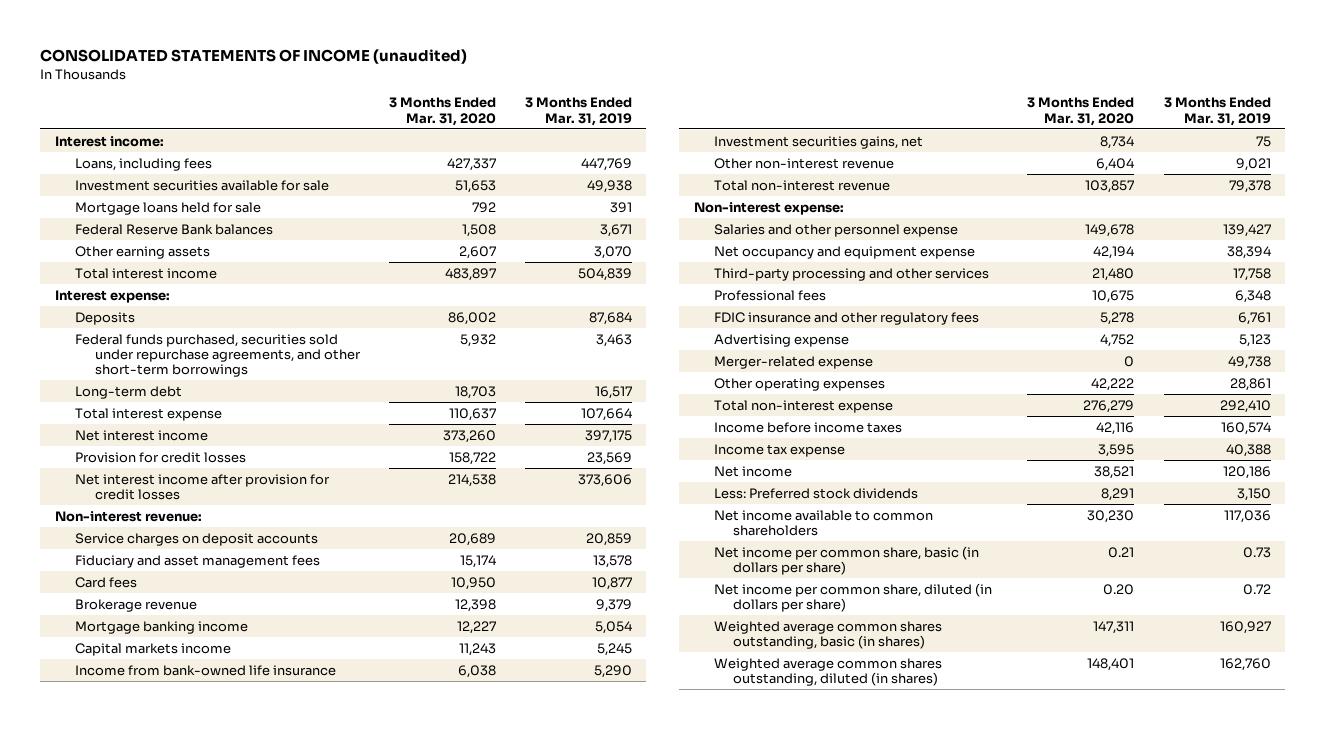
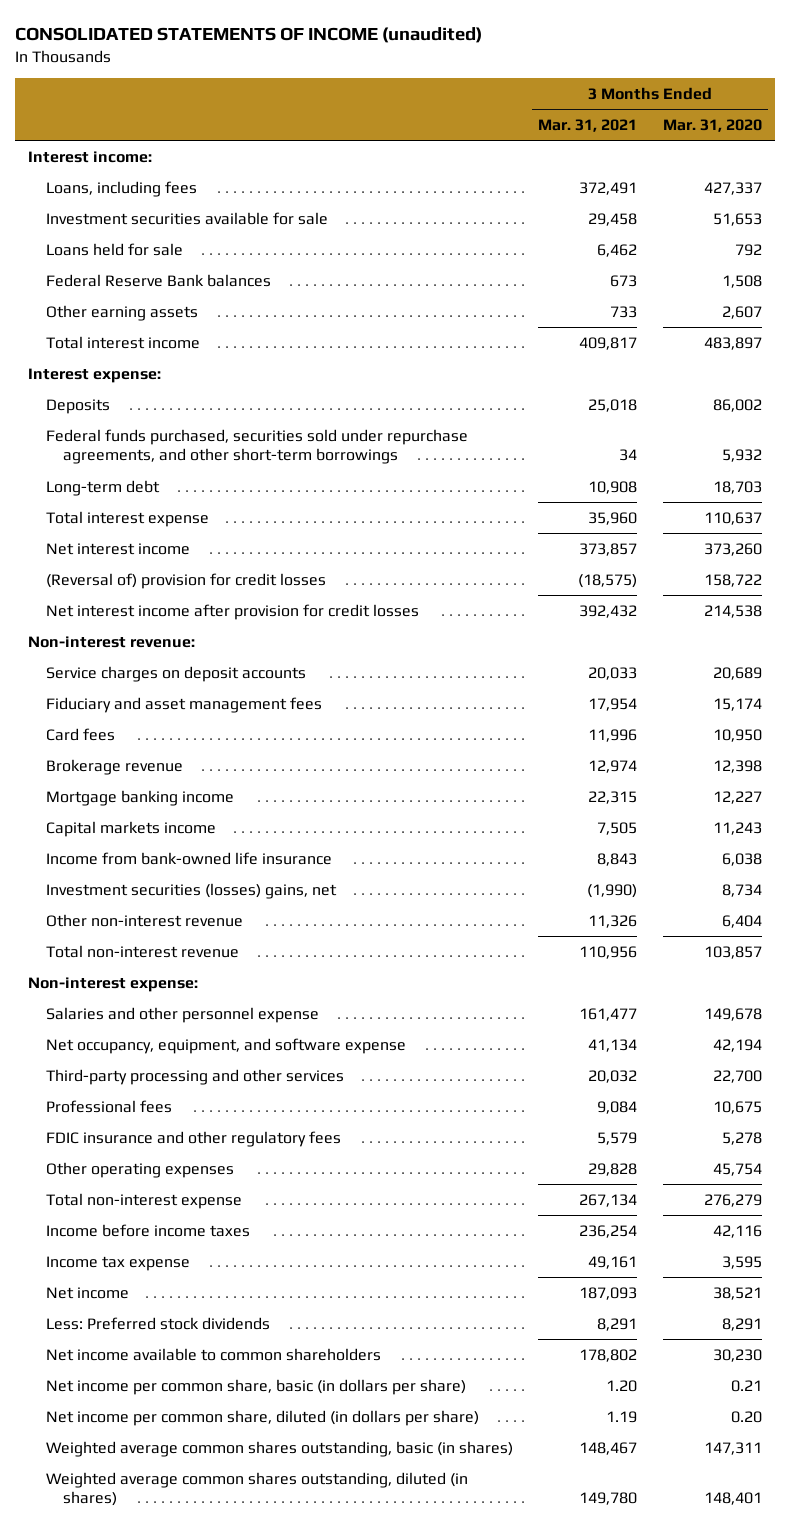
[524,97,632,126] 3 Months Ended Mar. 31, 2019 -> none
none -> [538,118,638,132] Mar. 31, 2021
[74,201,261,215] Mortgage loans held for sale -> [45,242,183,256] Loans held for sale
[74,451,246,463] Provision for credit losses -> [45,572,326,589] (Reversal of) provision for credit losses
[713,135,923,149] Investment securities gains, net -> [45,882,337,899] Investment securities (losses) gains, net
[713,245,975,259] Net occupancy and equipment expense -> [45,1037,406,1054] Net occupancy, equipment, and software expense
[1092,267,1135,281] 21,480 -> [713,1069,763,1083] 22,700
[713,333,849,347] Advertising expense -> none
[713,355,873,369] Merger-related expense -> none
[1091,377,1135,391] 42,222 -> [713,1162,763,1176] 45,754

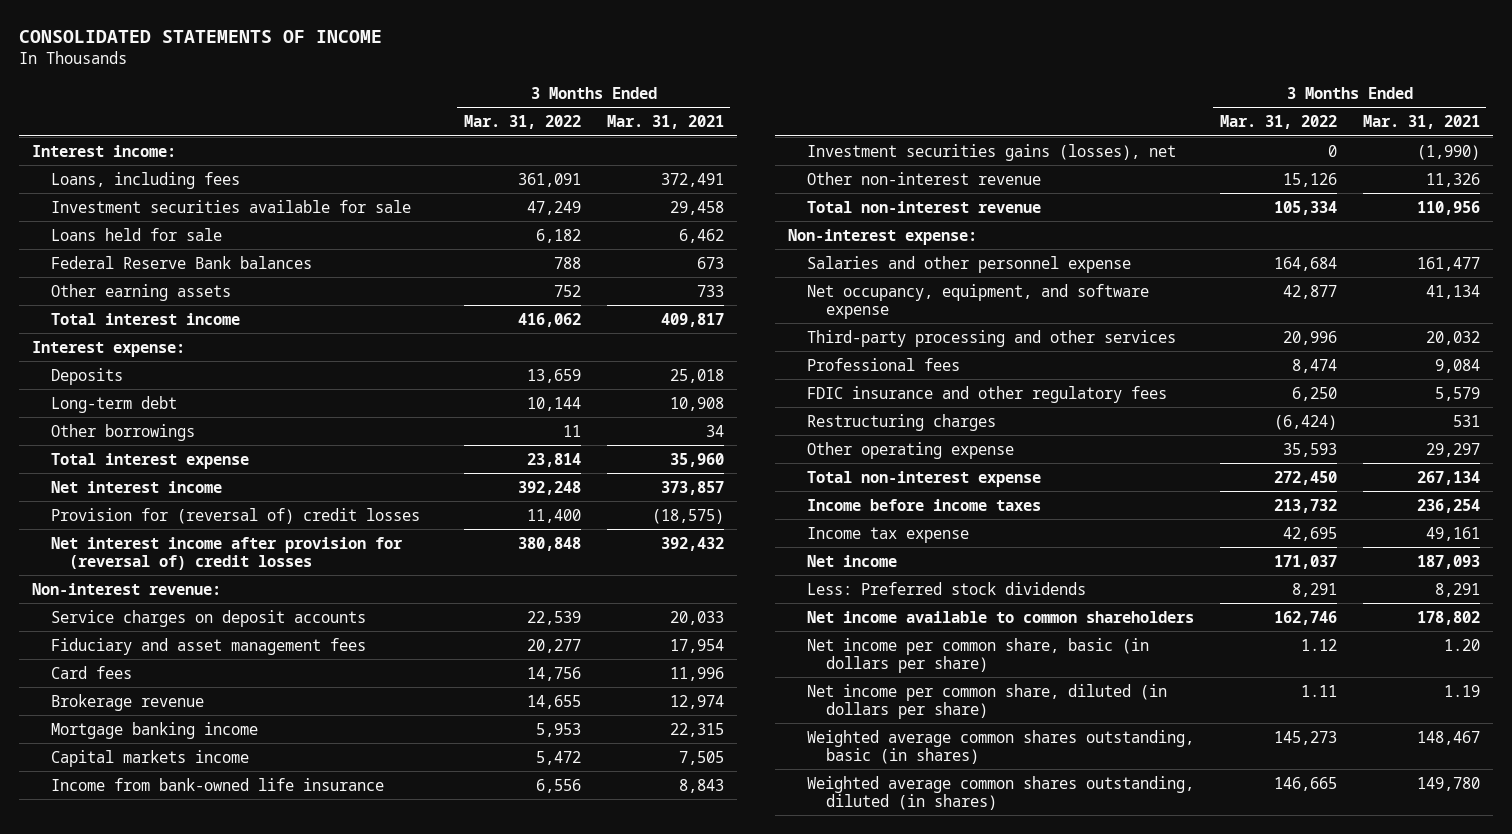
[15,27,483,44] CONSOLIDATED STATEMENTS OF INCOME (unaudited) -> [19,29,383,43] CONSOLIDATED STATEMENTS OF INCOME
[663,118,763,132] Mar. 31, 2020 -> none
none -> [463,115,581,130] Mar. 31, 2022
[45,428,468,465] Federal funds purchased, securities sold under repurchase agreements, and other short-term borrowings -> none
none -> [50,423,195,441] Other borrowings
[45,572,326,589] (Reversal of) provision for credit losses -> [50,507,420,524] Provision for (reversal of) credit losses
[45,603,419,620] Net interest income after provision for credit losses -> [50,536,403,570] Net interest income after provision for (reversal of) credit losses
[45,882,337,899] Investment securities (losses) gains, net -> [806,143,1176,161] Investment securities gains (losses), net
none -> [806,413,996,431] Restructuring charges
[45,1161,234,1178] Other operating expenses -> [806,441,1014,459] Other operating expense
[588,1162,638,1176] 29,828 -> [1425,442,1480,457] 29,297

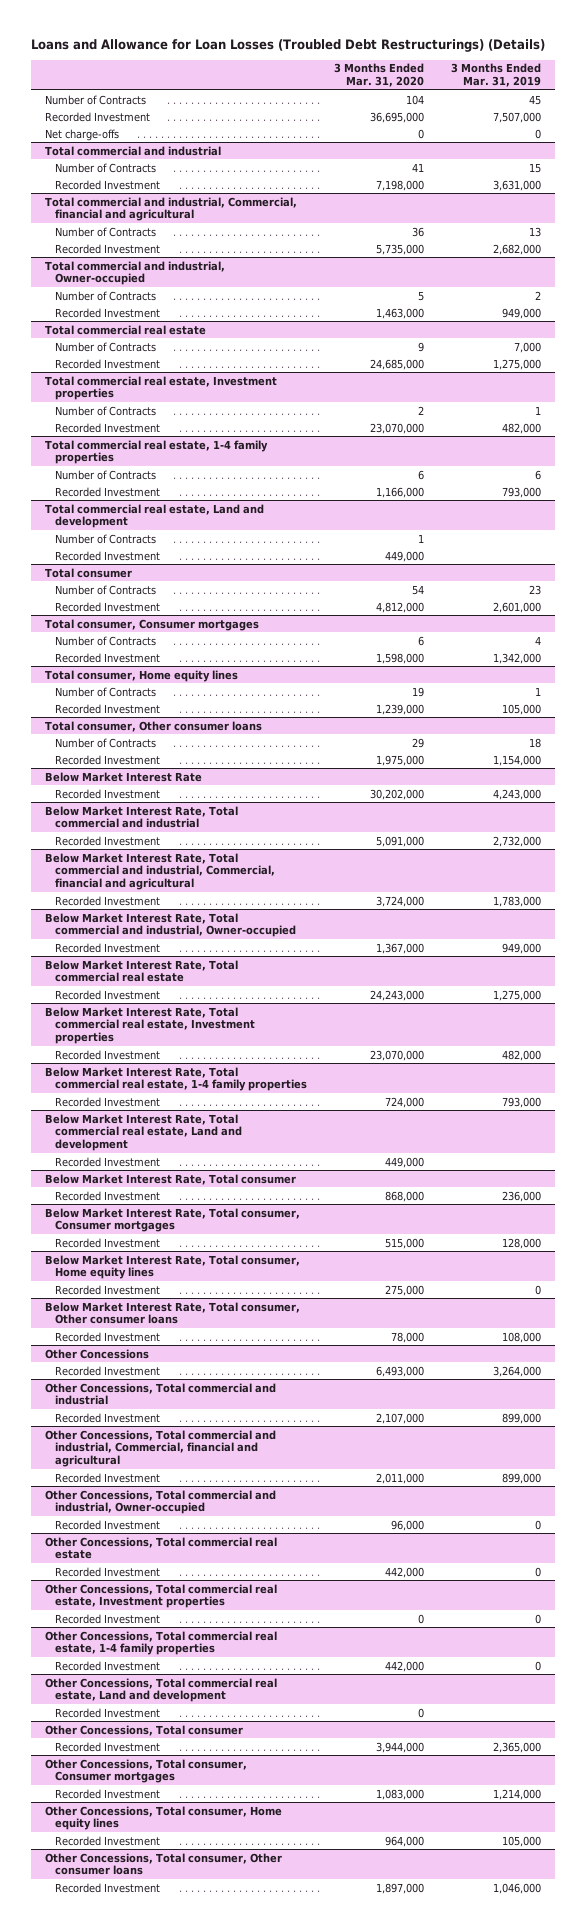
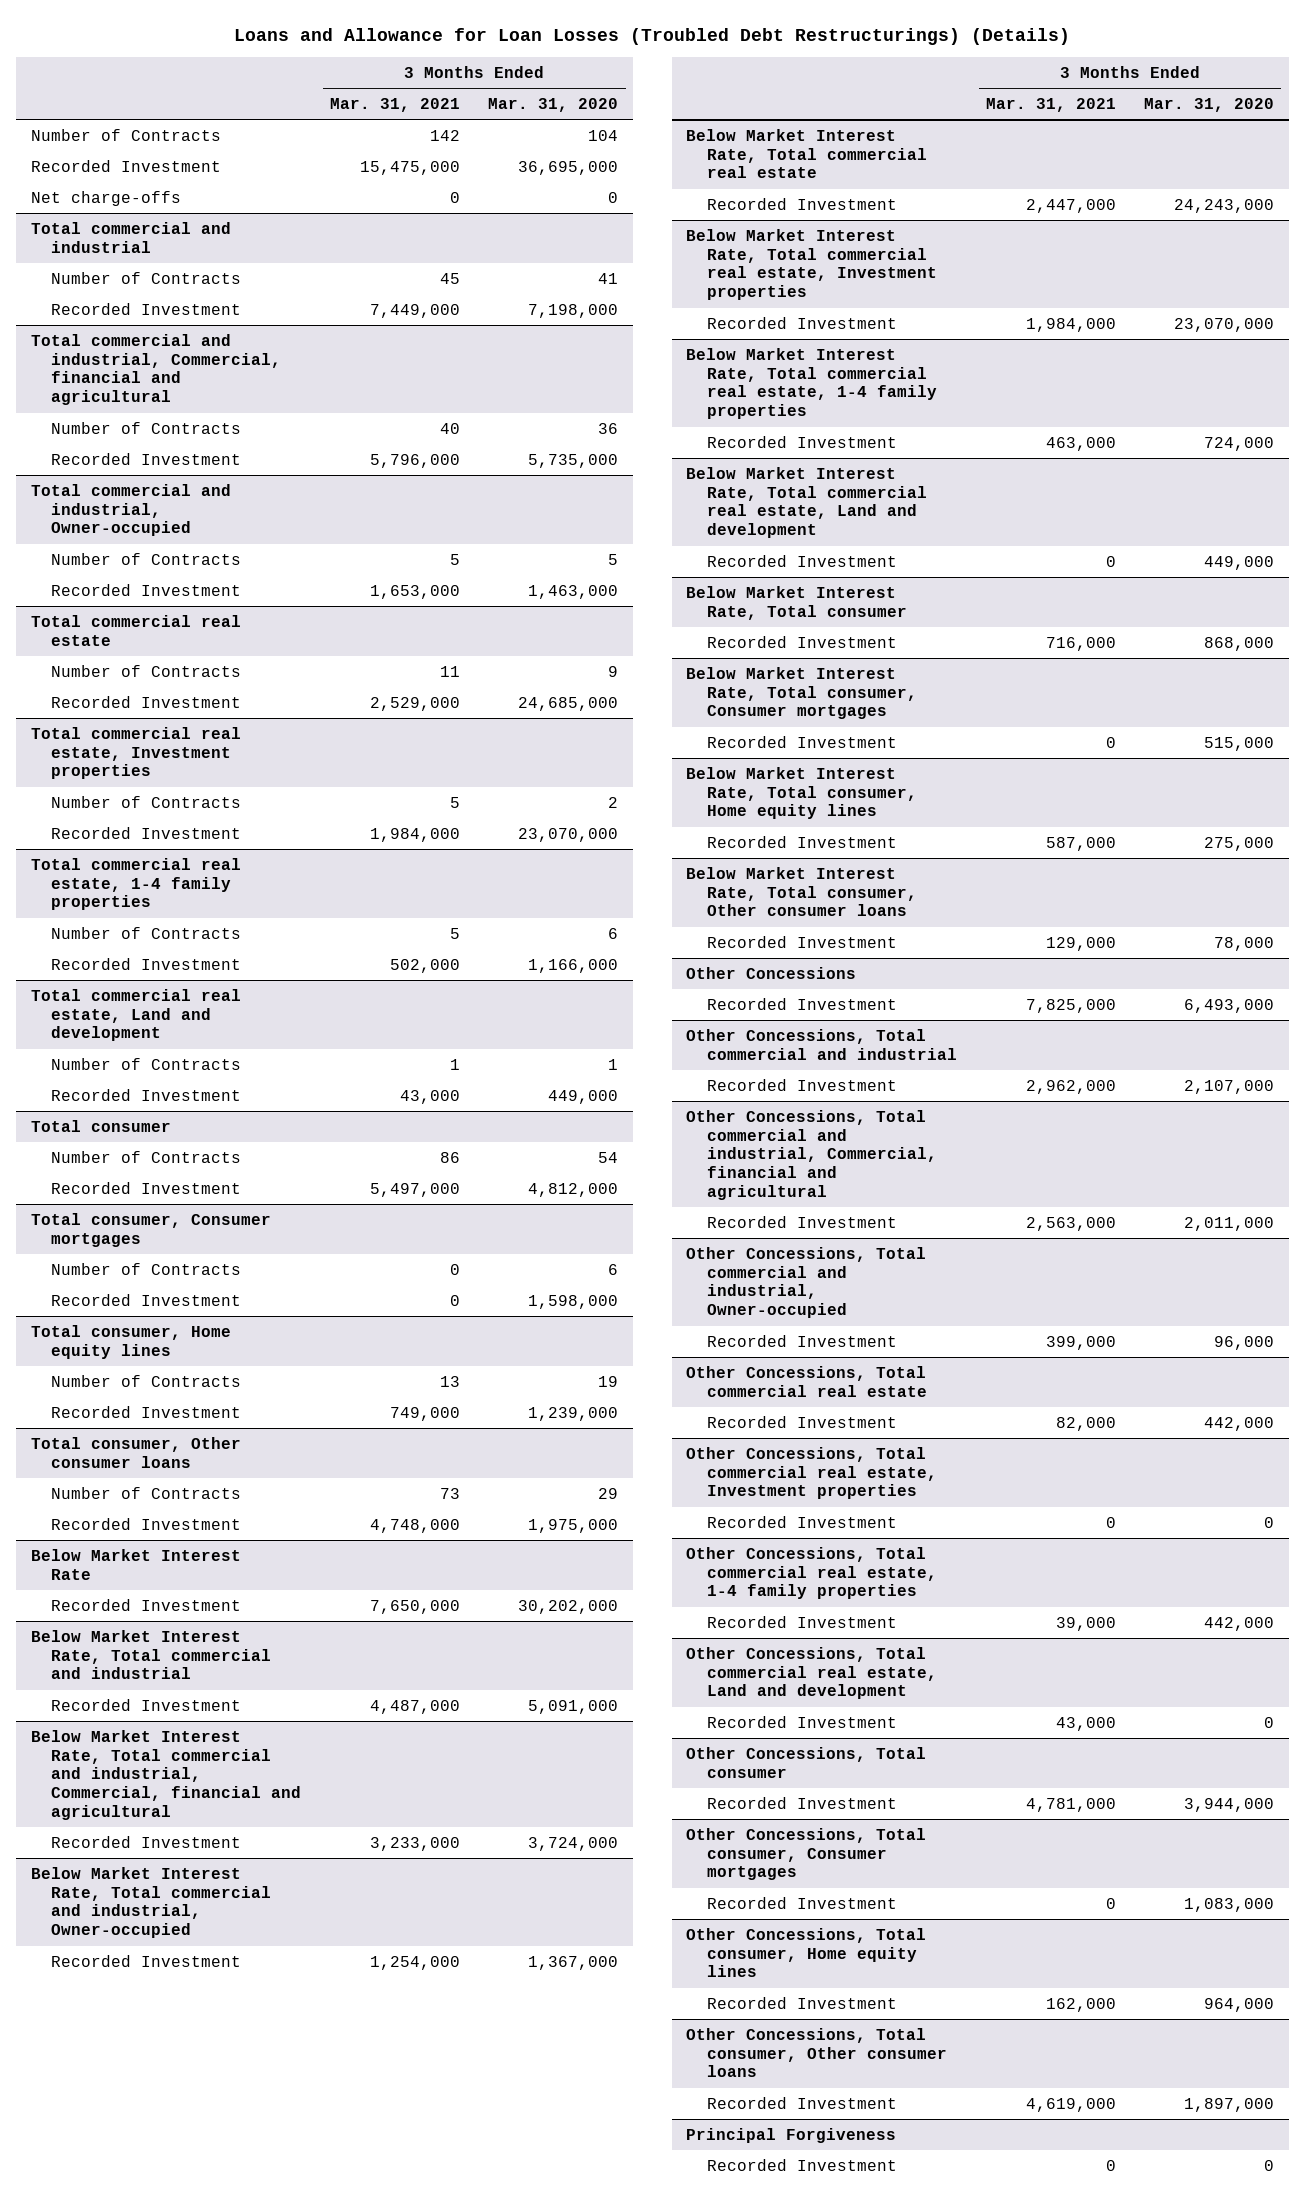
[451,63,542,88] 3 Months Ended Mar. 31, 2019 -> none
none -> [329,97,460,112] Mar. 31, 2021
none -> [686,2127,897,2143] Principal Forgiveness
none -> [707,2158,898,2171] Recorded Investment

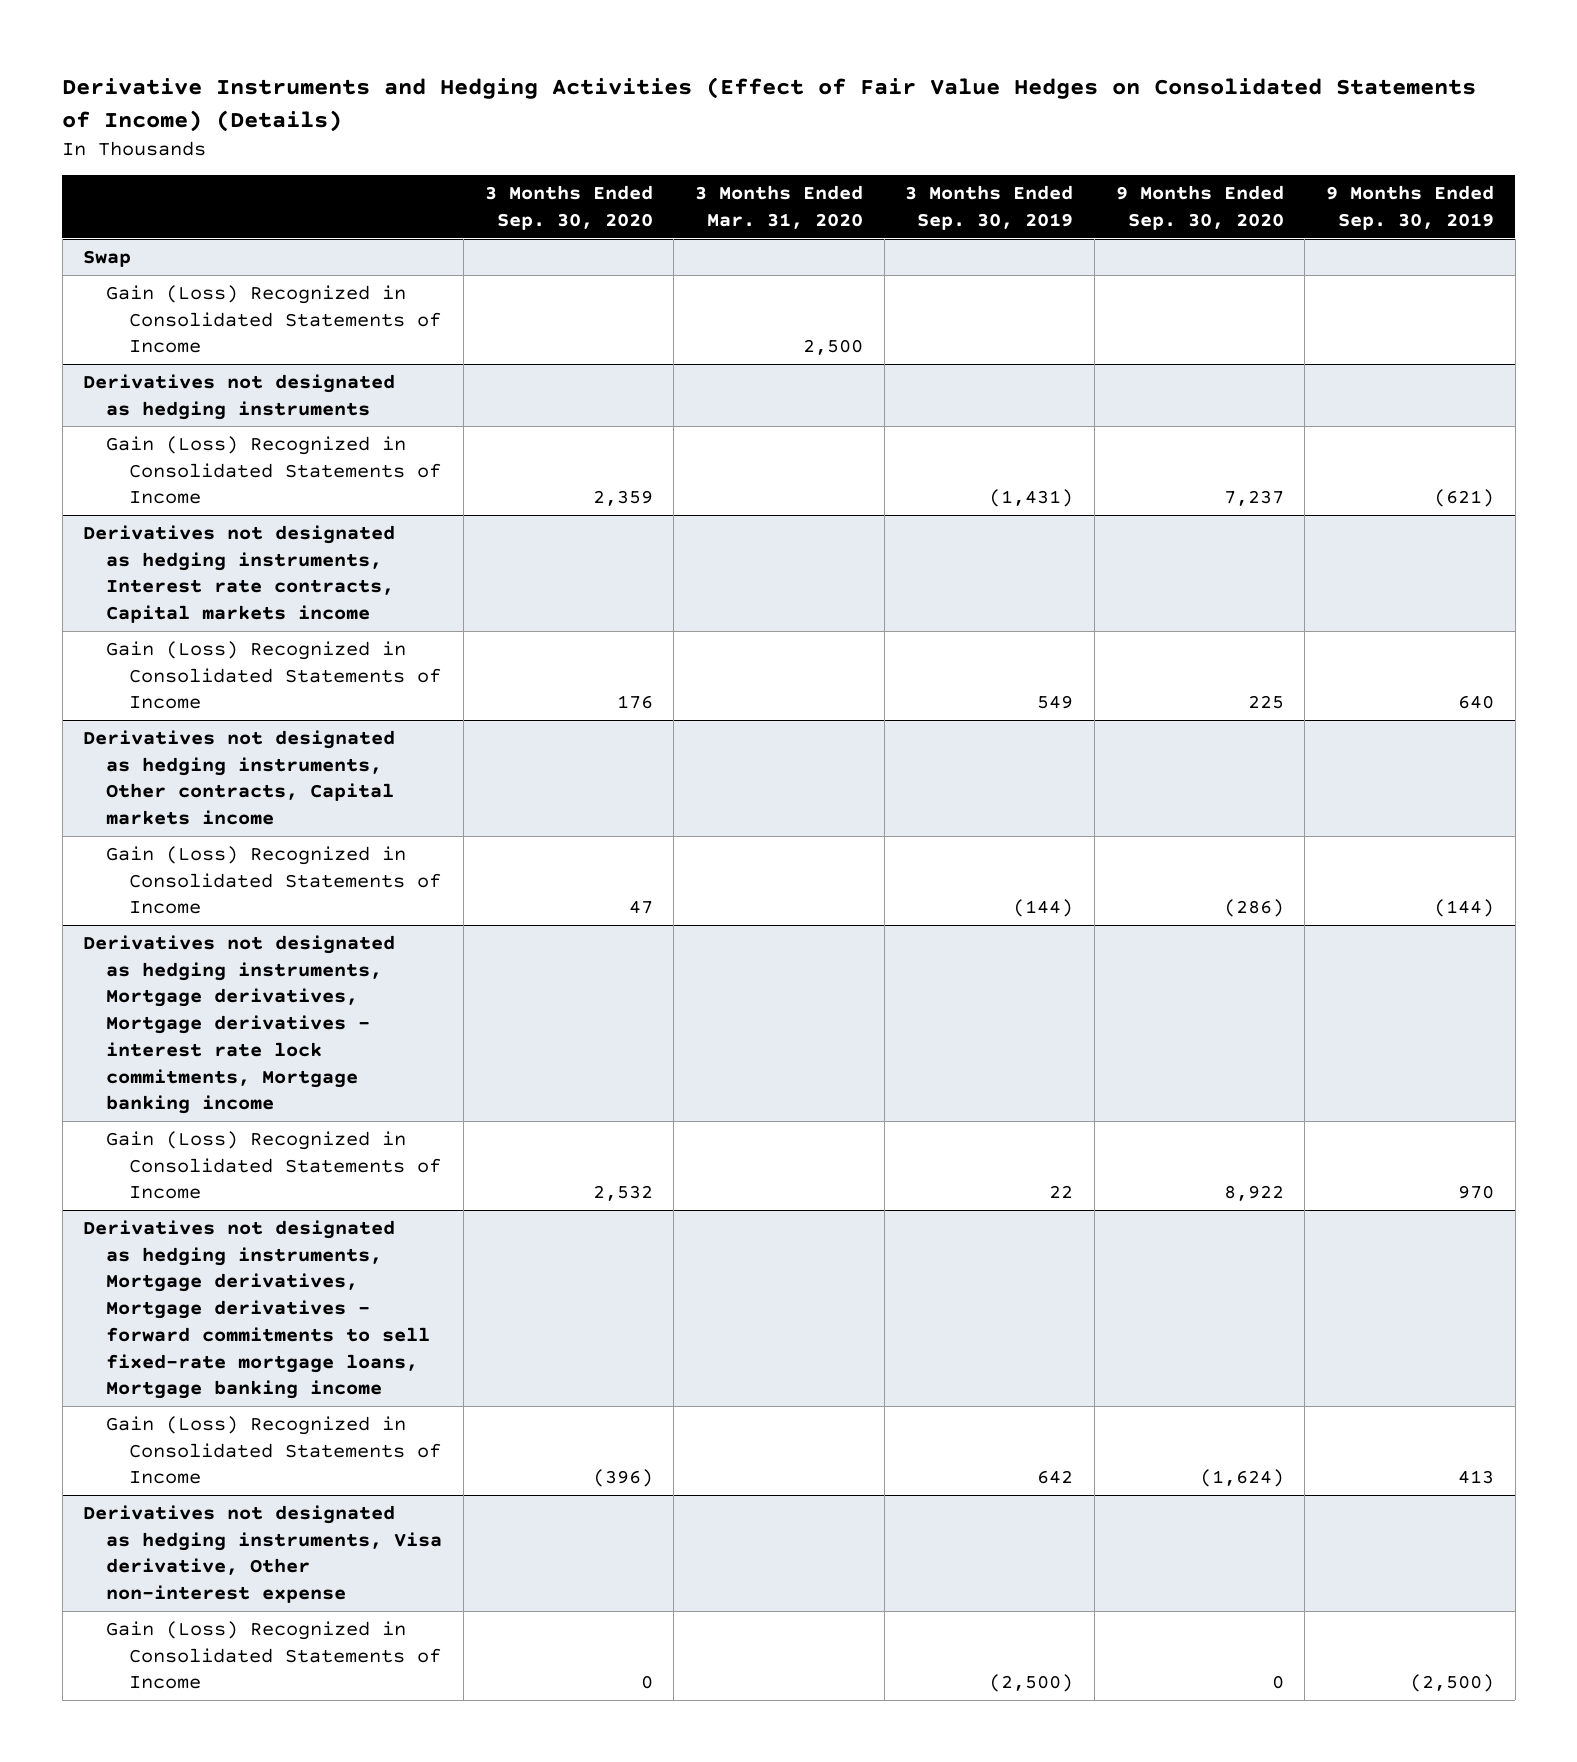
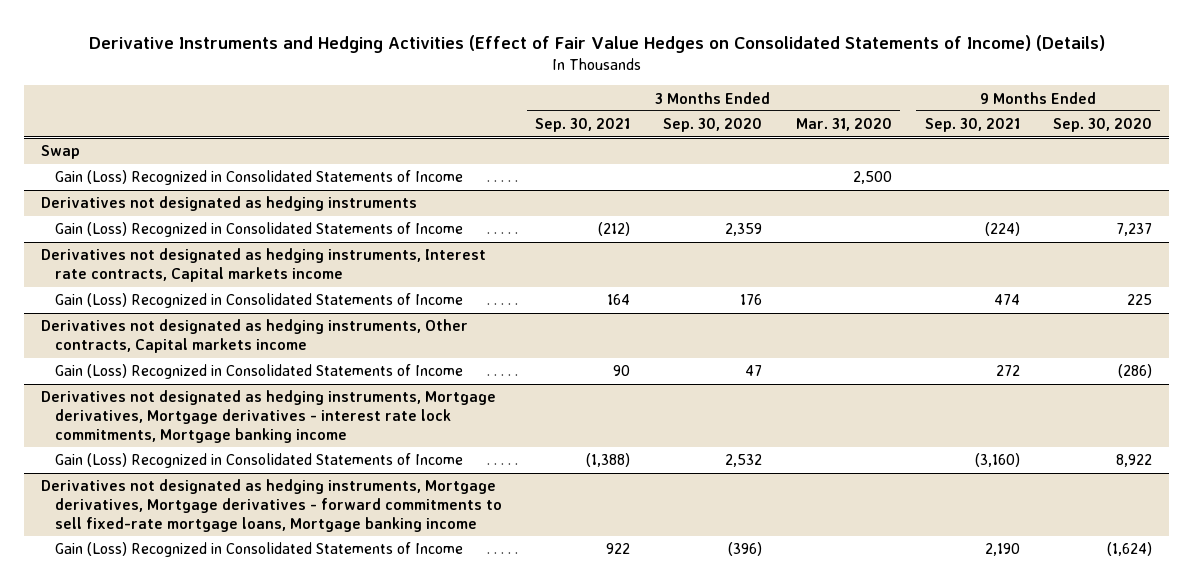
[905,185,1074,230] 3 Months Ended Sep. 30, 2019 -> none
[1326,185,1495,230] 9 Months Ended Sep. 30, 2019 -> none
none -> [535,118,631,133] Sep. 30, 2021
none -> [924,118,1020,133] Sep. 30, 2021
[83,1504,443,1604] Derivatives not designated as hedging instruments, Visa derivative, Other non-interest expense -> none
[106,1620,441,1690] Gain (Loss) Recognized in Consolidated Statements of Income -> none

